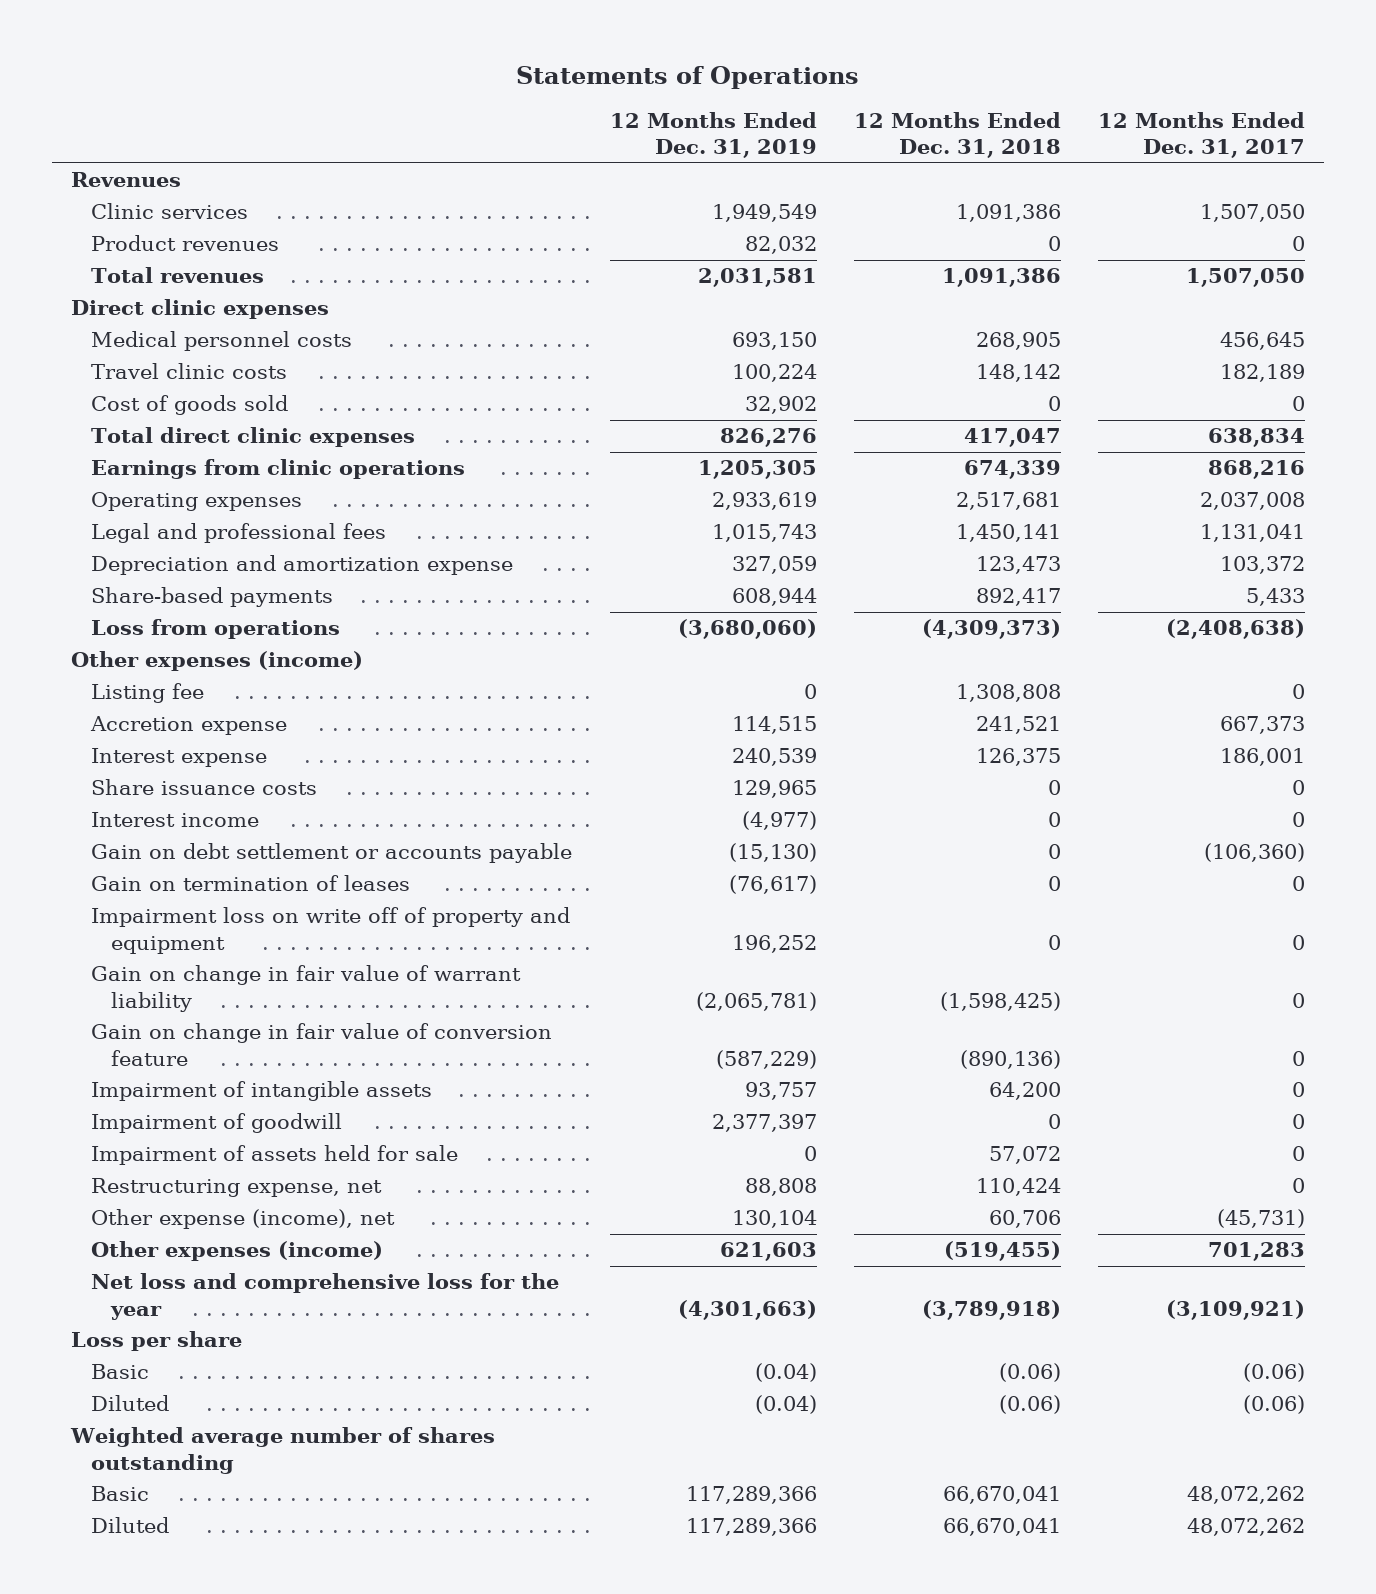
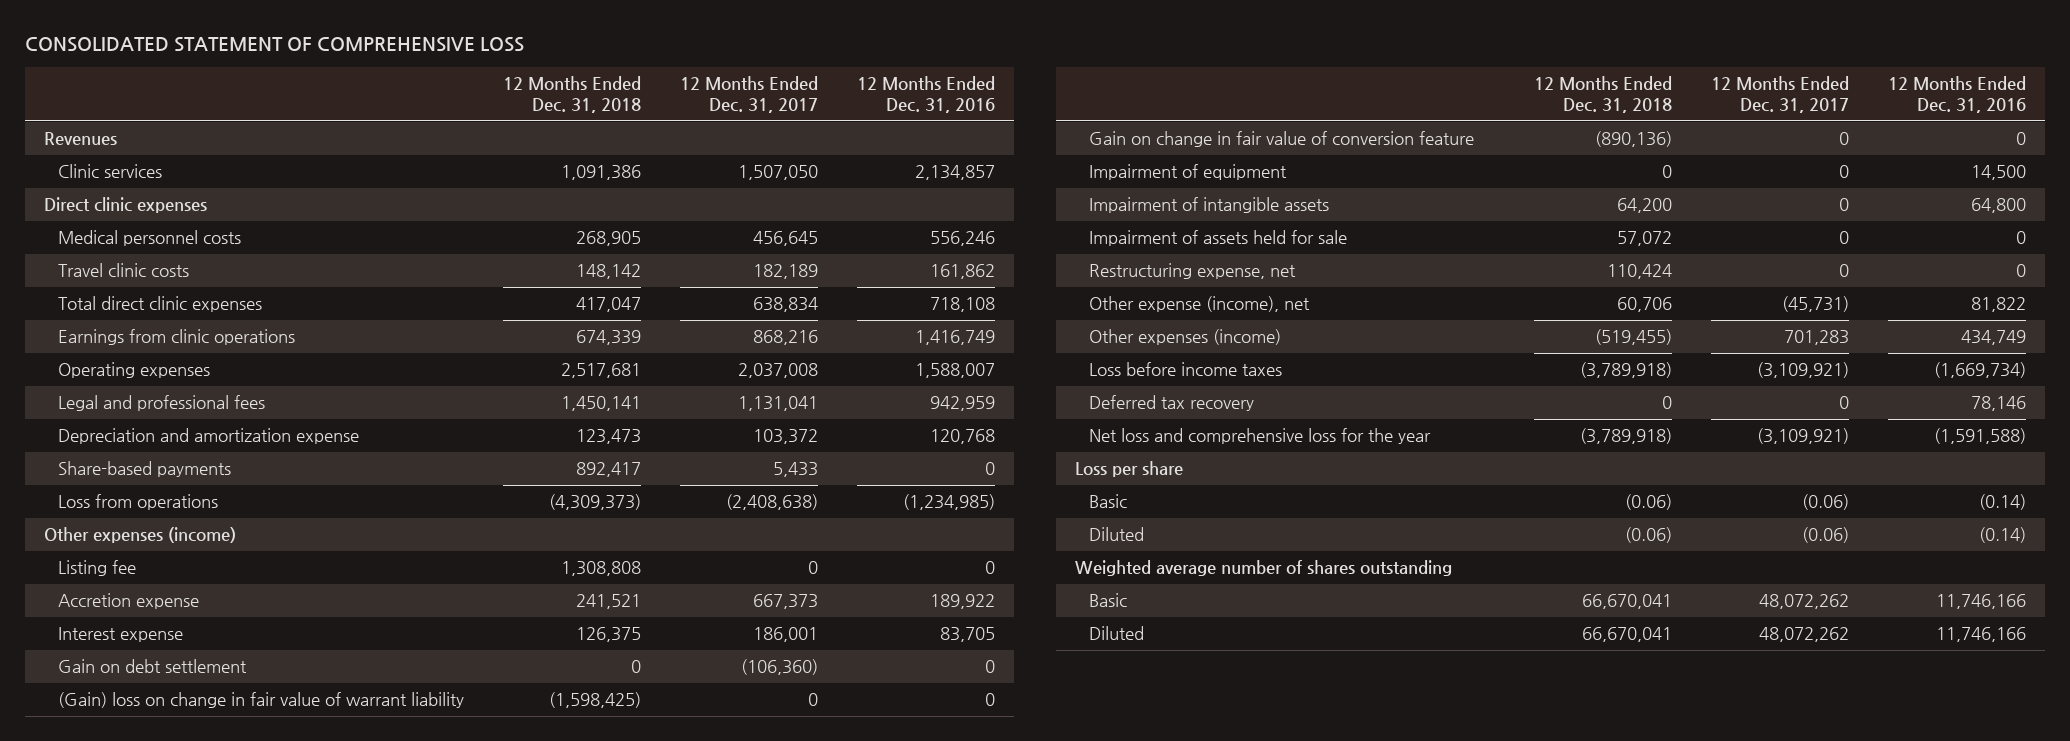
[516,66,860,90] Statements of Operations -> [24,37,524,53] CONSOLIDATED STATEMENT OF COMPREHENSIVE LOSS
[609,112,817,159] 12 Months Ended Dec. 31, 2019 -> none
none -> [856,76,995,113] 12 Months Ended Dec. 31, 2016
[91,235,280,252] Product revenues -> none
[91,267,265,284] Total revenues -> none
[91,395,289,416] Cost of goods sold -> none
[91,779,318,796] Share issuance costs -> none
[91,812,260,828] Interest income -> none
[91,875,411,892] Gain on termination of leases -> none
[91,907,571,954] Impairment loss on write off of property and equipment -> none
[91,843,573,864] Gain on debt settlement or accounts payable -> [57,659,247,674] Gain on debt settlement
[91,965,522,1012] Gain on change in fair value of warrant liability -> [57,692,464,709] (Gain) loss on change in fair value of warrant liability
none -> [1088,164,1287,181] Impairment of equipment
[91,1113,343,1134] Impairment of goodwill -> none
none -> [1088,362,1282,377] Loss before income taxes
none -> [1088,395,1254,412] Deferred tax recovery

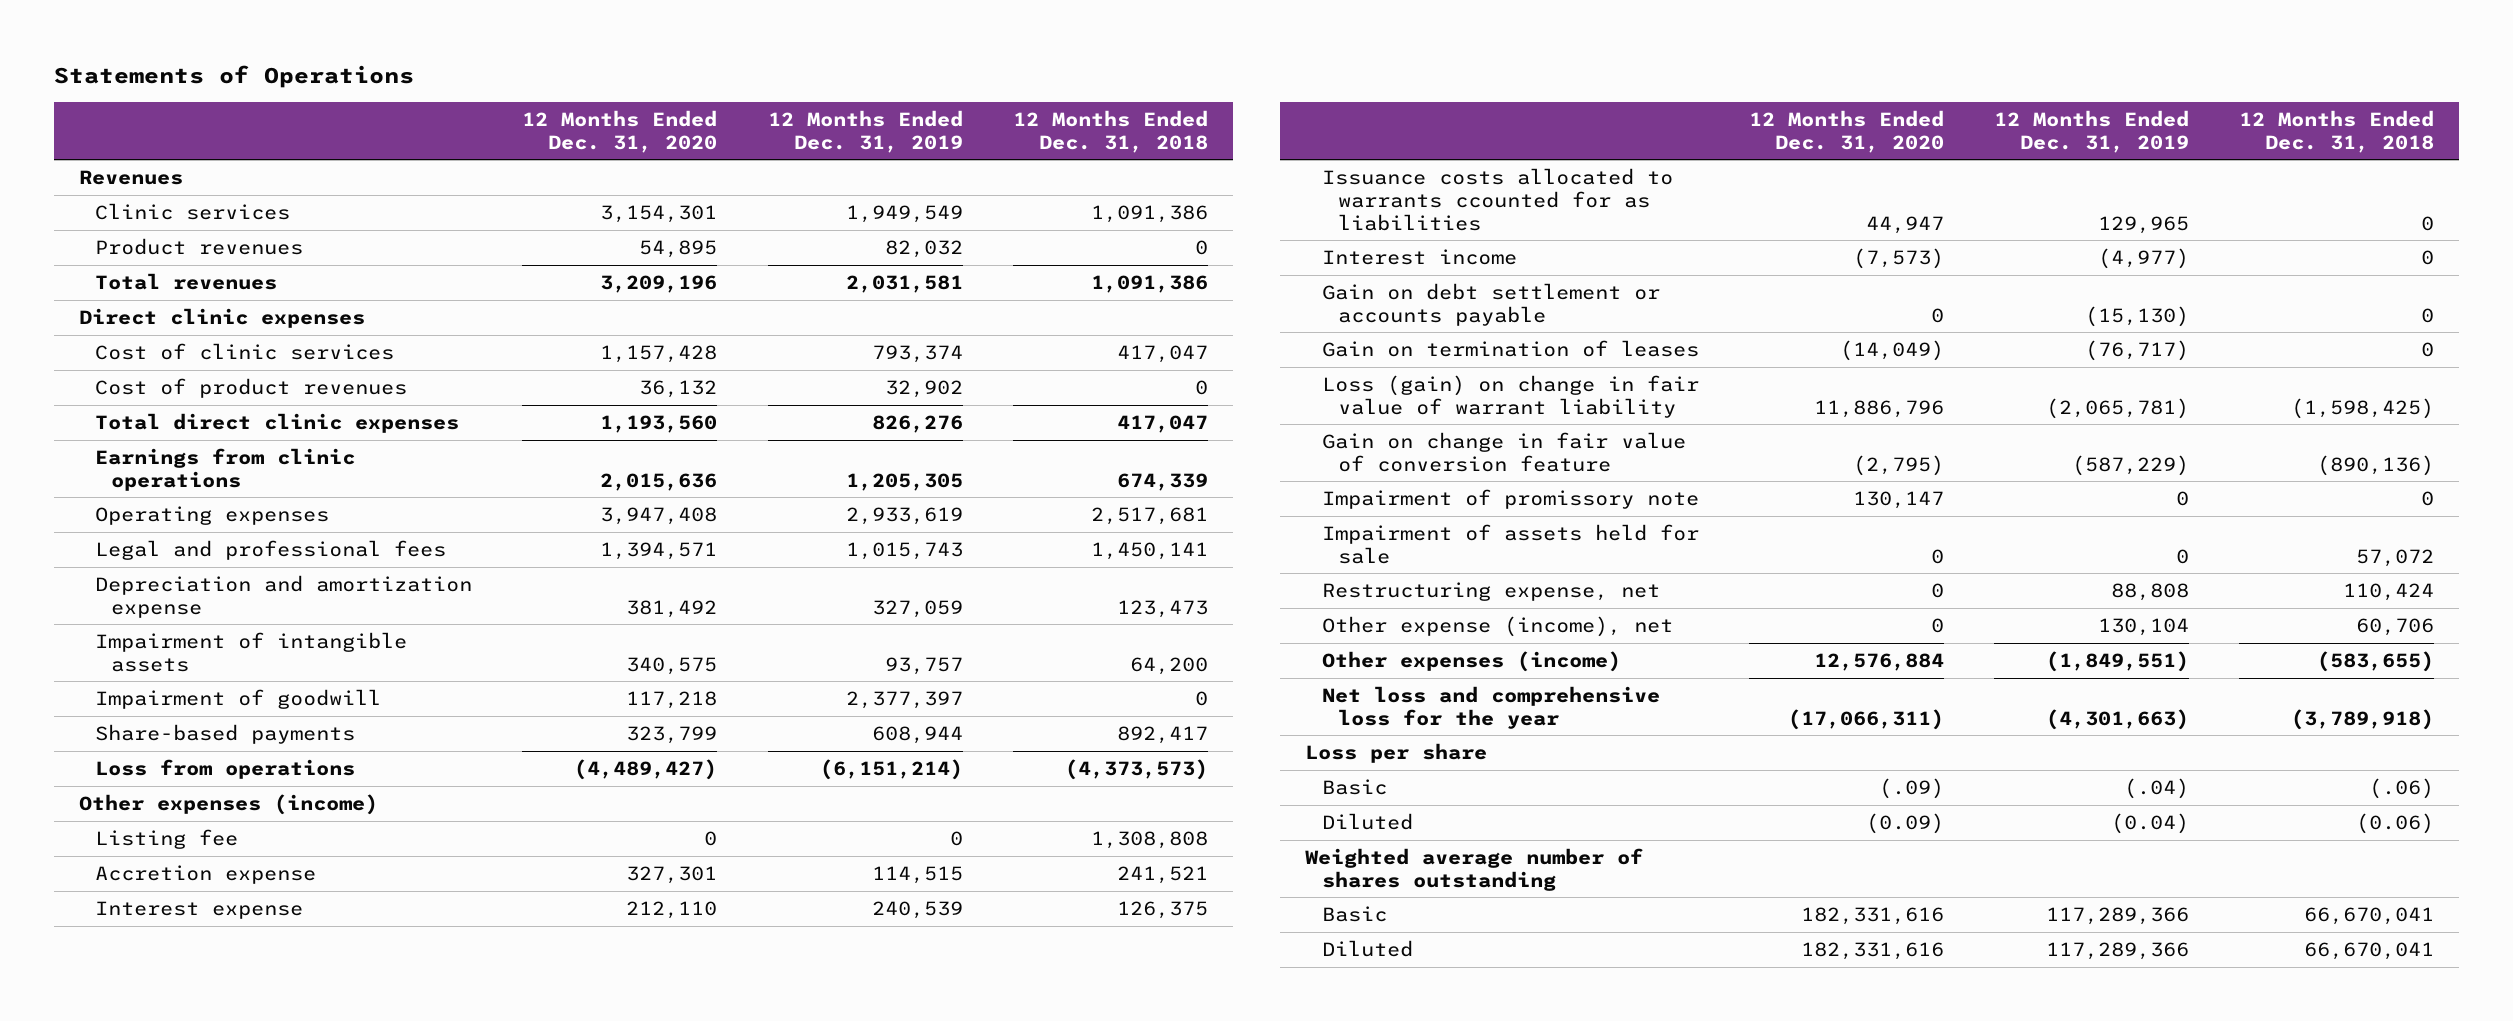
[24,37,524,53] CONSOLIDATED STATEMENT OF COMPREHENSIVE LOSS -> [53,65,414,89] Statements of Operations
[679,76,818,113] 12 Months Ended Dec. 31, 2017 -> none
[856,76,995,113] 12 Months Ended Dec. 31, 2016 -> none
none -> [522,109,718,153] 12 Months Ended Dec. 31, 2020
none -> [767,109,963,153] 12 Months Ended Dec. 31, 2019
none -> [95,237,304,255] Product revenues
none -> [95,272,278,290] Total revenues
[57,230,241,247] Medical personnel costs -> none
[57,263,189,278] Travel clinic costs -> none
none -> [95,342,395,360] Cost of clinic services
none -> [95,377,408,398] Cost of product revenues
[1088,197,1329,214] Impairment of intangible assets -> [95,631,408,672] Impairment of intangible assets
none -> [95,688,382,709] Impairment of goodwill
[548,494,641,511] (4,309,373) -> [1064,758,1208,780] (4,373,573)
none -> [1321,167,1673,231] Issuance costs allocated to warrants ccounted for as liabilities
none -> [1321,248,1517,265] Interest income
[57,659,247,674] Gain on debt settlement -> [1321,282,1660,326] Gain on debt settlement or accounts payable
none -> [1321,339,1699,357] Gain on termination of leases
[57,692,464,709] (Gain) loss on change in fair value of warrant liability -> [1321,374,1699,418] Loss (gain) on change in fair value of warrant liability
[1088,164,1287,181] Impairment of equipment -> none
none -> [1321,488,1699,509] Impairment of promissory note
[1088,362,1282,377] Loss before income taxes -> none
[1088,395,1254,412] Deferred tax recovery -> none
[1594,329,1672,346] (519,455) -> [2317,650,2435,672] (583,655)
[1624,494,1672,511] (0.06) -> [2369,777,2435,799] (.06)

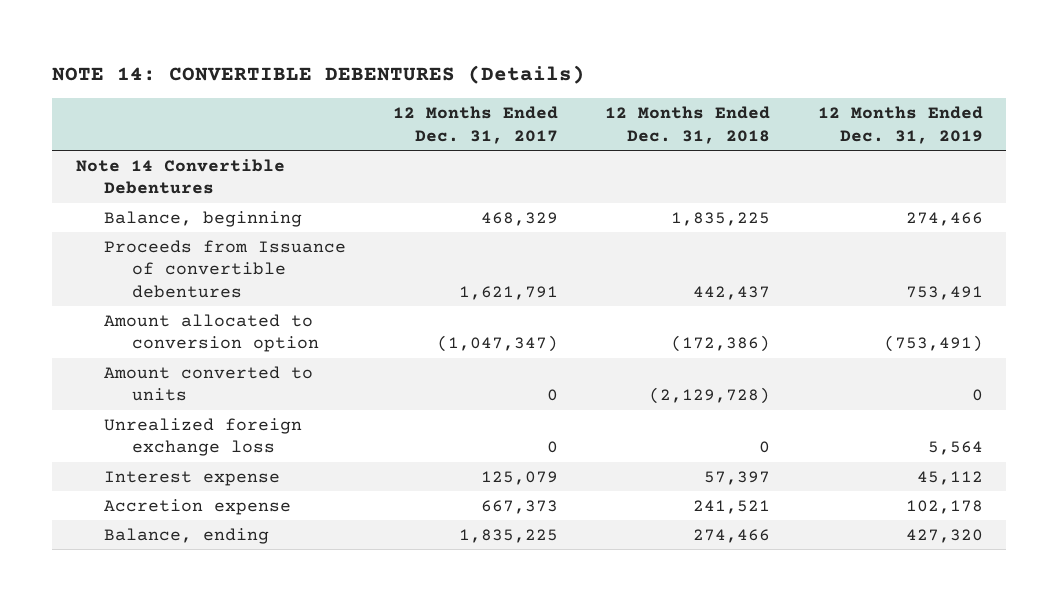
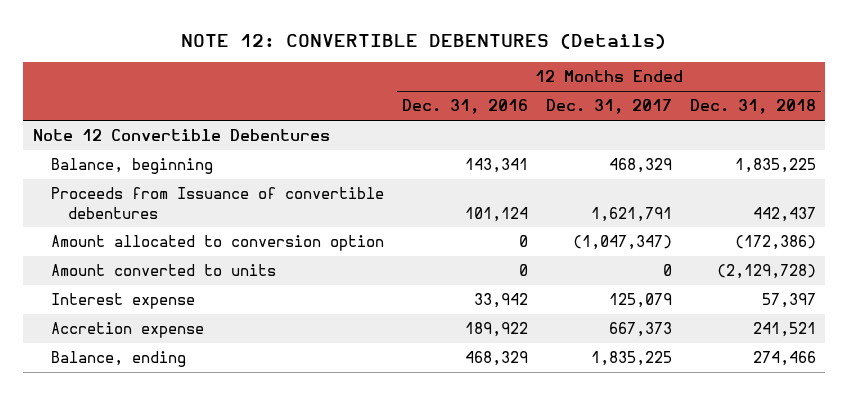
[52,65,586,85] NOTE 14: CONVERTIBLE DEBENTURES (Details) -> [181,33,667,50] NOTE 12: CONVERTIBLE DEBENTURES (Details)
[817,106,983,144] 12 Months Ended Dec. 31, 2019 -> none
none -> [401,99,528,115] Dec. 31, 2016
[75,158,285,195] Note 14 Convertible Debentures -> [32,129,330,142] Note 12 Convertible Debentures
[103,417,302,457] Unrealized foreign exchange loss -> none

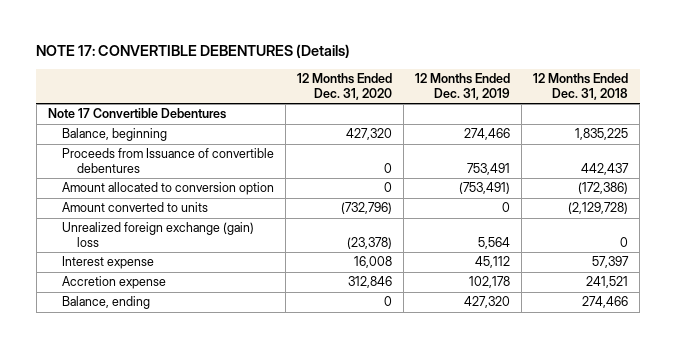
[181,33,667,50] NOTE 12: CONVERTIBLE DEBENTURES (Details) -> [36,44,351,59] NOTE 17: CONVERTIBLE DEBENTURES (Details)
[401,99,528,115] Dec. 31, 2016 -> none
[546,99,673,115] Dec. 31, 2017 -> none
none -> [297,73,393,100] 12 Months Ended Dec. 31, 2020
none -> [415,73,511,100] 12 Months Ended Dec. 31, 2019
[32,129,330,142] Note 12 Convertible Debentures -> [47,108,226,120] Note 17 Convertible Debentures
none -> [62,222,255,248] Unrealized foreign exchange (gain) loss

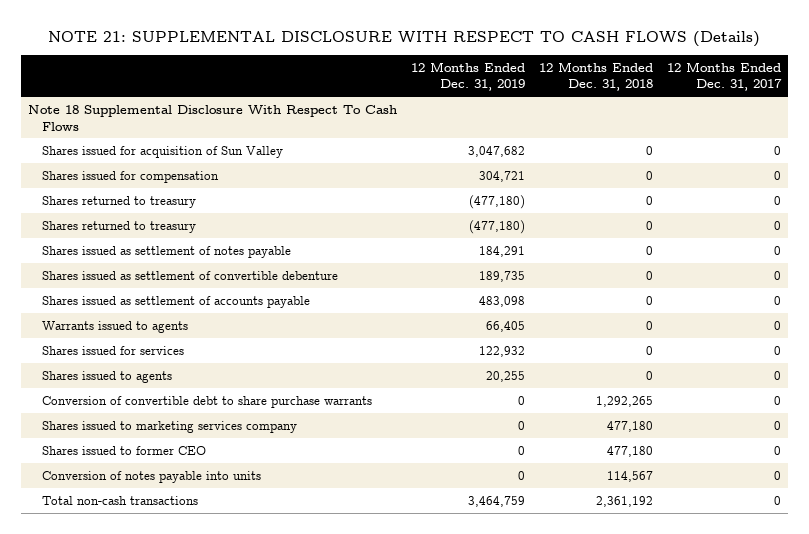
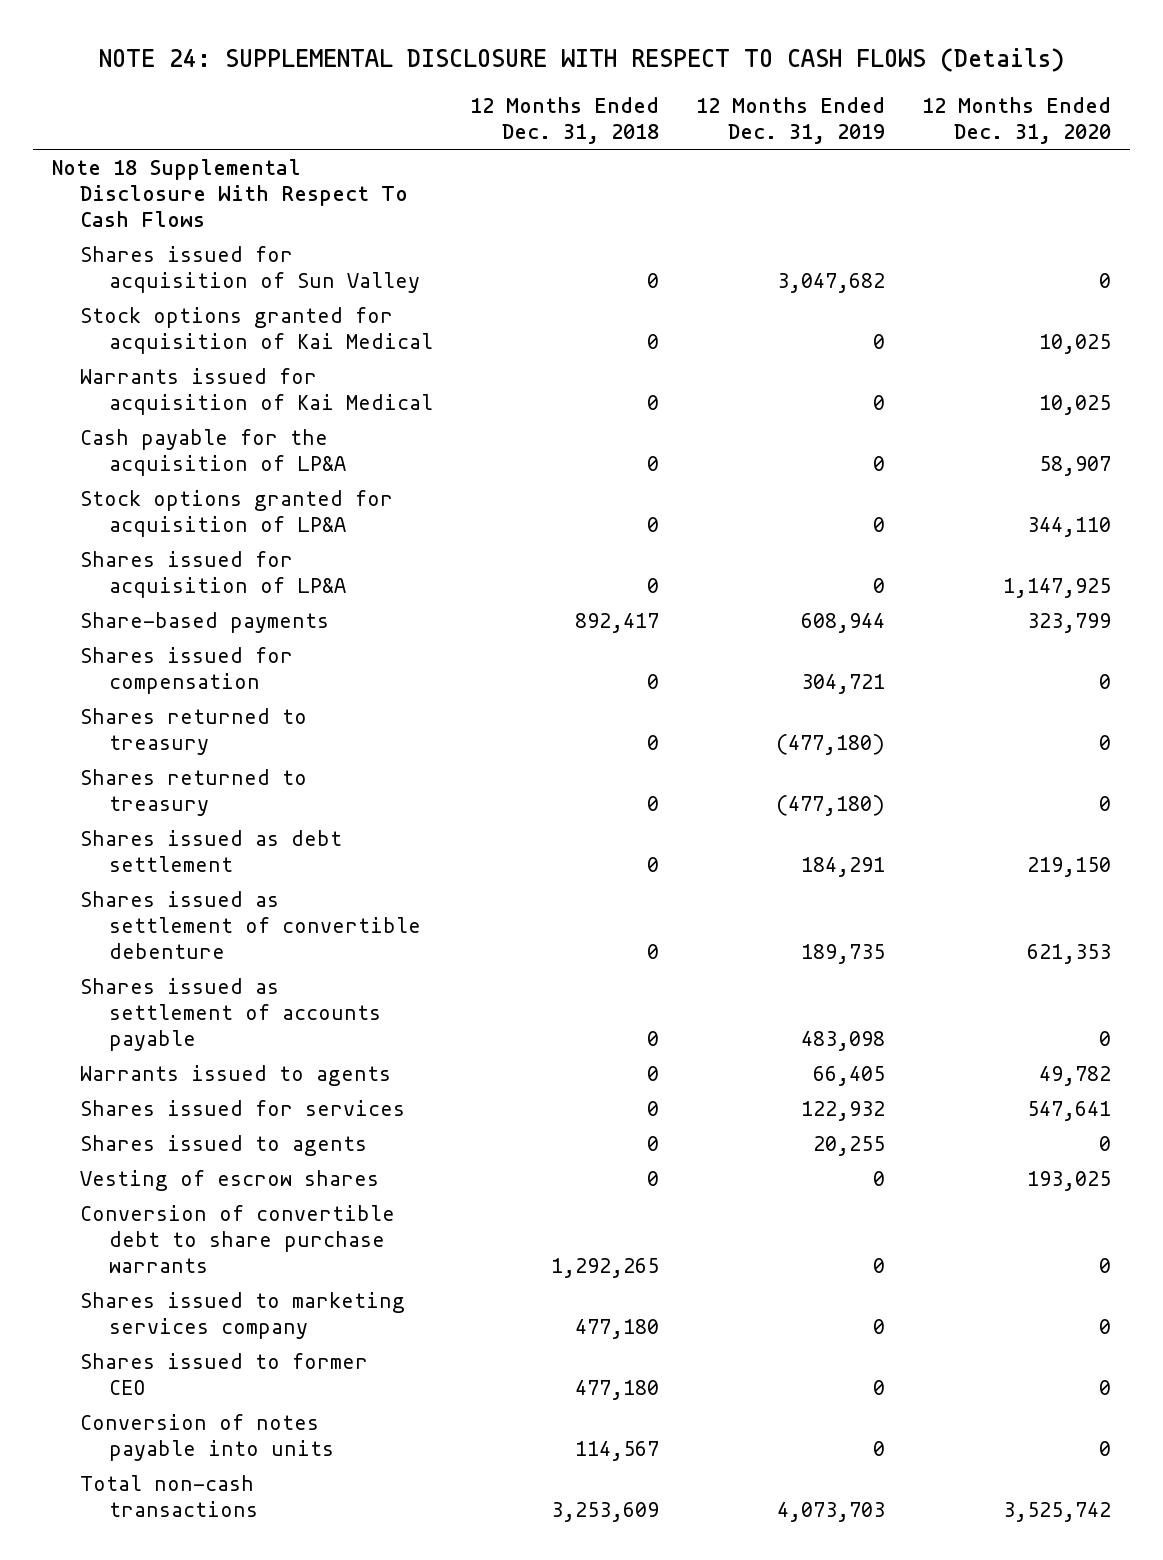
[48,30,761,47] NOTE 21: SUPPLEMENTAL DISCLOSURE WITH RESPECT TO CASH FLOWS (Details) -> [98,47,1064,72] NOTE 24: SUPPLEMENTAL DISCLOSURE WITH RESPECT TO CASH FLOWS (Details)
[666,61,782,92] 12 Months Ended Dec. 31, 2017 -> none
none -> [922,97,1112,144] 12 Months Ended Dec. 31, 2020
none -> [80,307,433,354] Stock options granted for acquisition of Kai Medical
none -> [80,368,433,415] Warrants issued for acquisition of Kai Medical
none -> [80,429,346,476] Cash payable for the acquisition of LP&A
none -> [80,490,394,537] Stock options granted for acquisition of LP&A
none -> [80,551,346,598] Shares issued for acquisition of LP&A
none -> [80,612,330,634] Share-based payments
[41,245,291,258] Shares issued as settlement of notes payable -> [80,830,343,872] Shares issued as debt settlement
none -> [80,1170,380,1192] Vesting of escrow shares
[467,495,525,507] 3,464,759 -> [777,1501,886,1522] 4,073,703
[595,495,653,507] 2,361,192 -> [551,1501,660,1522] 3,253,609

